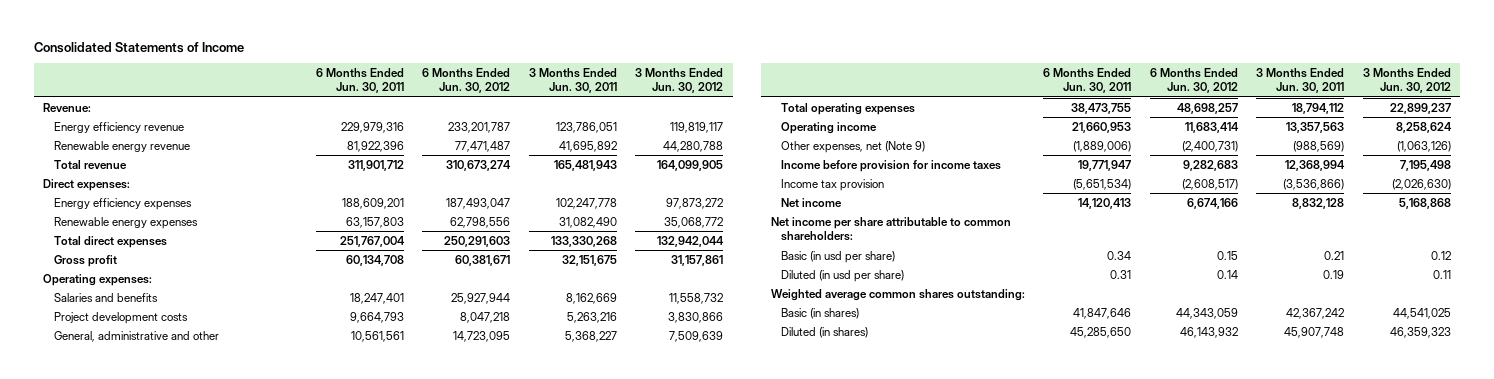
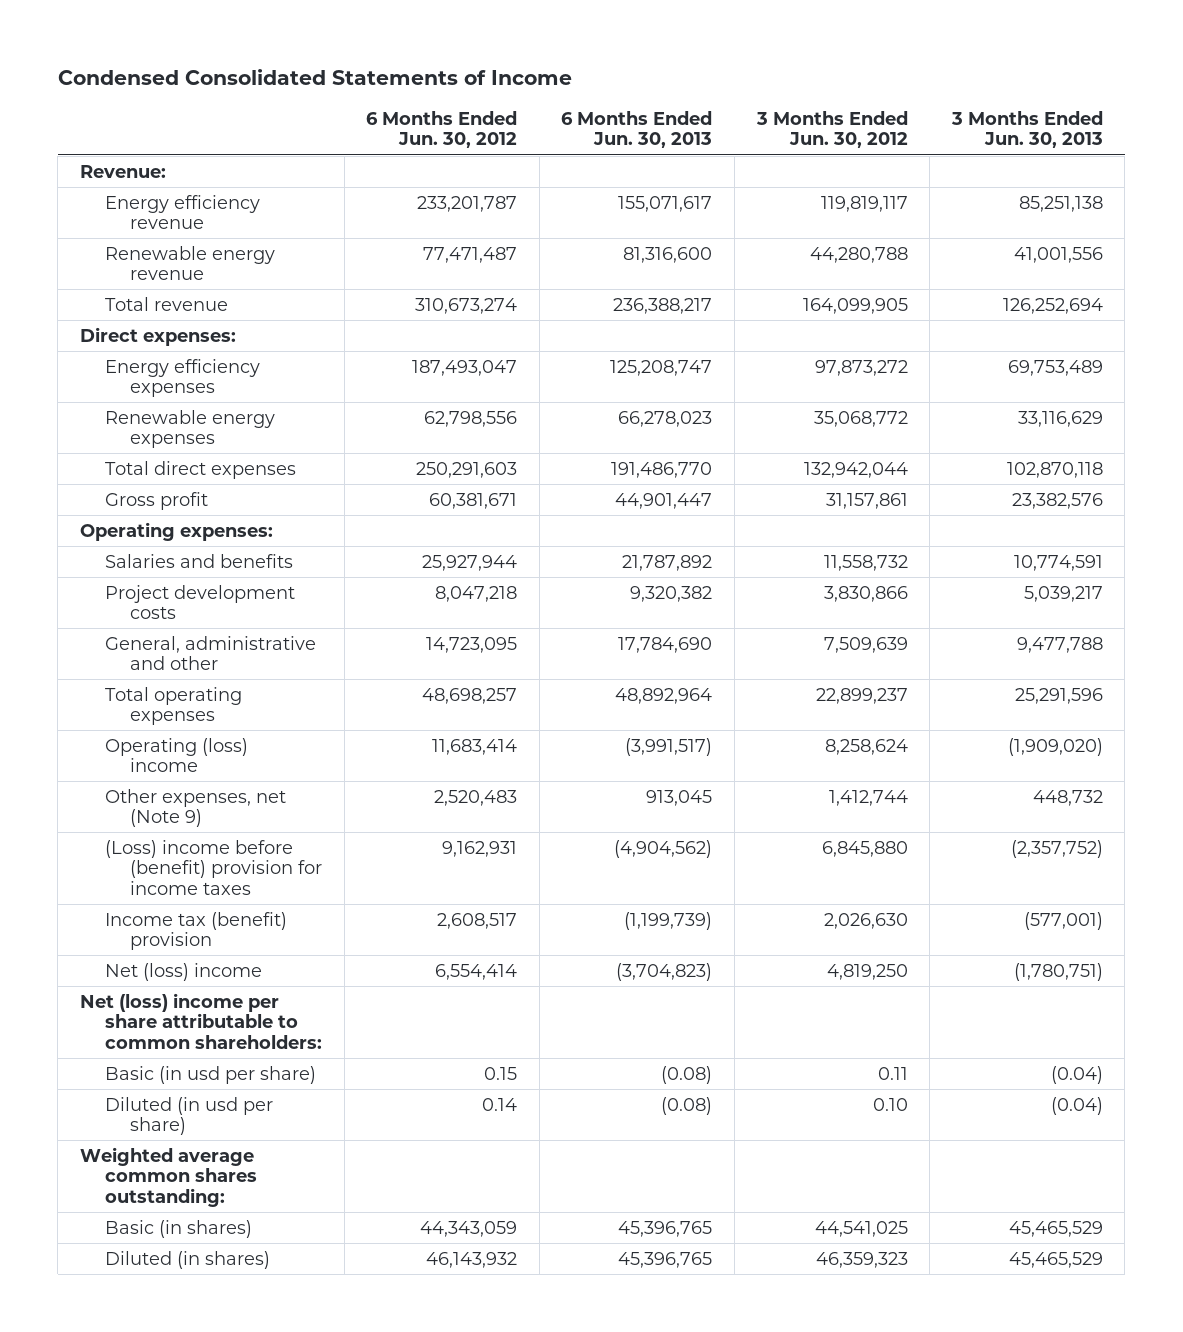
[33,41,244,53] Consolidated Statements of Income -> [57,69,572,86] Condensed Consolidated Statements of Income
[315,67,404,94] 6 Months Ended Jun. 30, 2011 -> none
[528,67,617,94] 3 Months Ended Jun. 30, 2011 -> none
none -> [561,110,713,149] 6 Months Ended Jun. 30, 2013
none -> [950,110,1103,149] 3 Months Ended Jun. 30, 2013
[781,121,878,134] Operating income -> [104,737,248,773] Operating (loss) income
[1181,140,1238,152] (2,400,731) -> [434,789,518,806] 2,520,483
[1396,140,1451,152] (1,063,126) -> [828,789,908,806] 1,412,744
[781,159,1002,172] Income before provision for income taxes -> [104,839,322,895] (Loss) income before (benefit) provision for income taxes
[1182,159,1238,171] 9,282,683 -> [442,840,518,857] 9,162,931
[1399,159,1451,171] 7,195,498 -> [821,840,908,857] 6,845,880
[781,178,885,191] Income tax provision -> [104,911,287,951] Income tax (benefit) provision
[1181,178,1238,190] (2,608,517) -> [437,912,518,929] 2,608,517
[1391,178,1451,190] (2,026,630) -> [823,912,908,929] 2,026,630
[781,197,843,207] Net income -> [104,962,262,981] Net (loss) income
[1186,197,1238,209] 6,674,166 -> [435,963,518,980] 6,554,414
[1398,197,1451,209] 5,168,868 -> [826,963,908,980] 4,819,250
[770,216,1011,242] Net income per share attributable to common shareholders: -> [79,992,322,1049] Net (loss) income per share attributable to common shareholders:
[1430,250,1451,260] 0.12 -> [877,1066,908,1080] 0.11
[1432,269,1451,279] 0.11 -> [872,1097,908,1111] 0.10

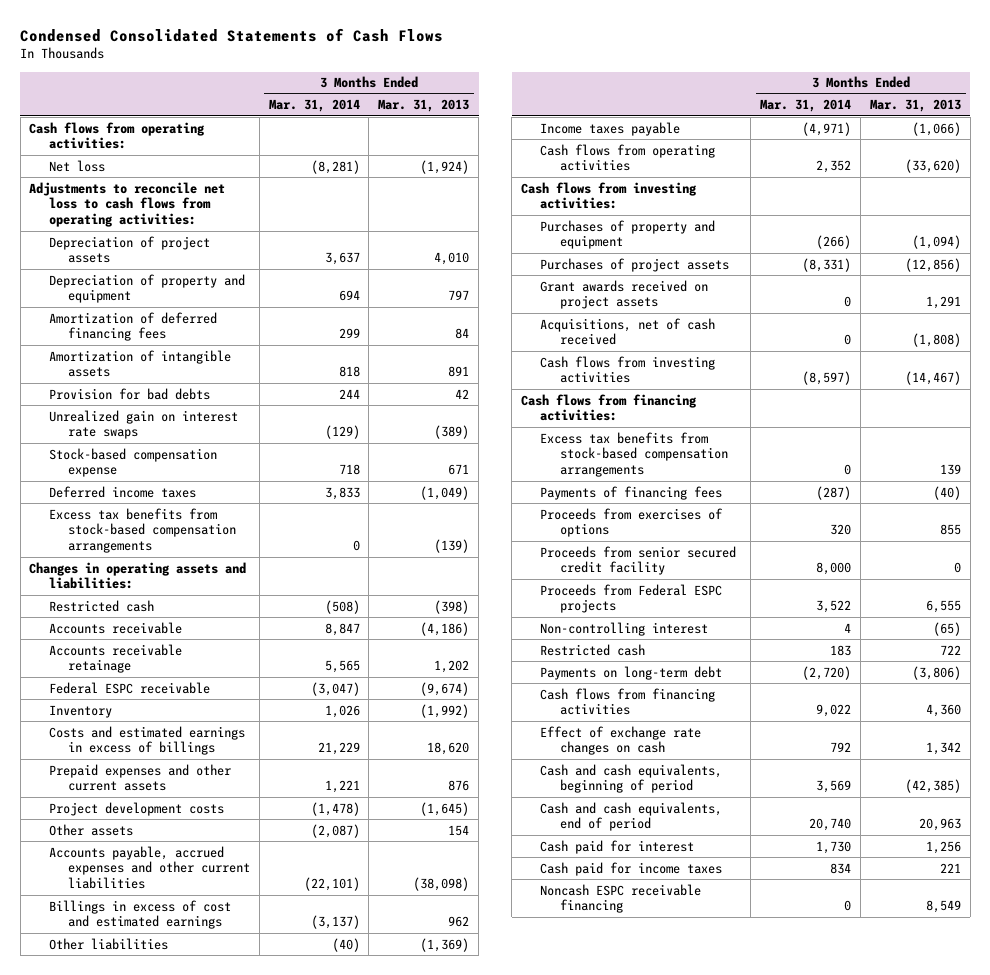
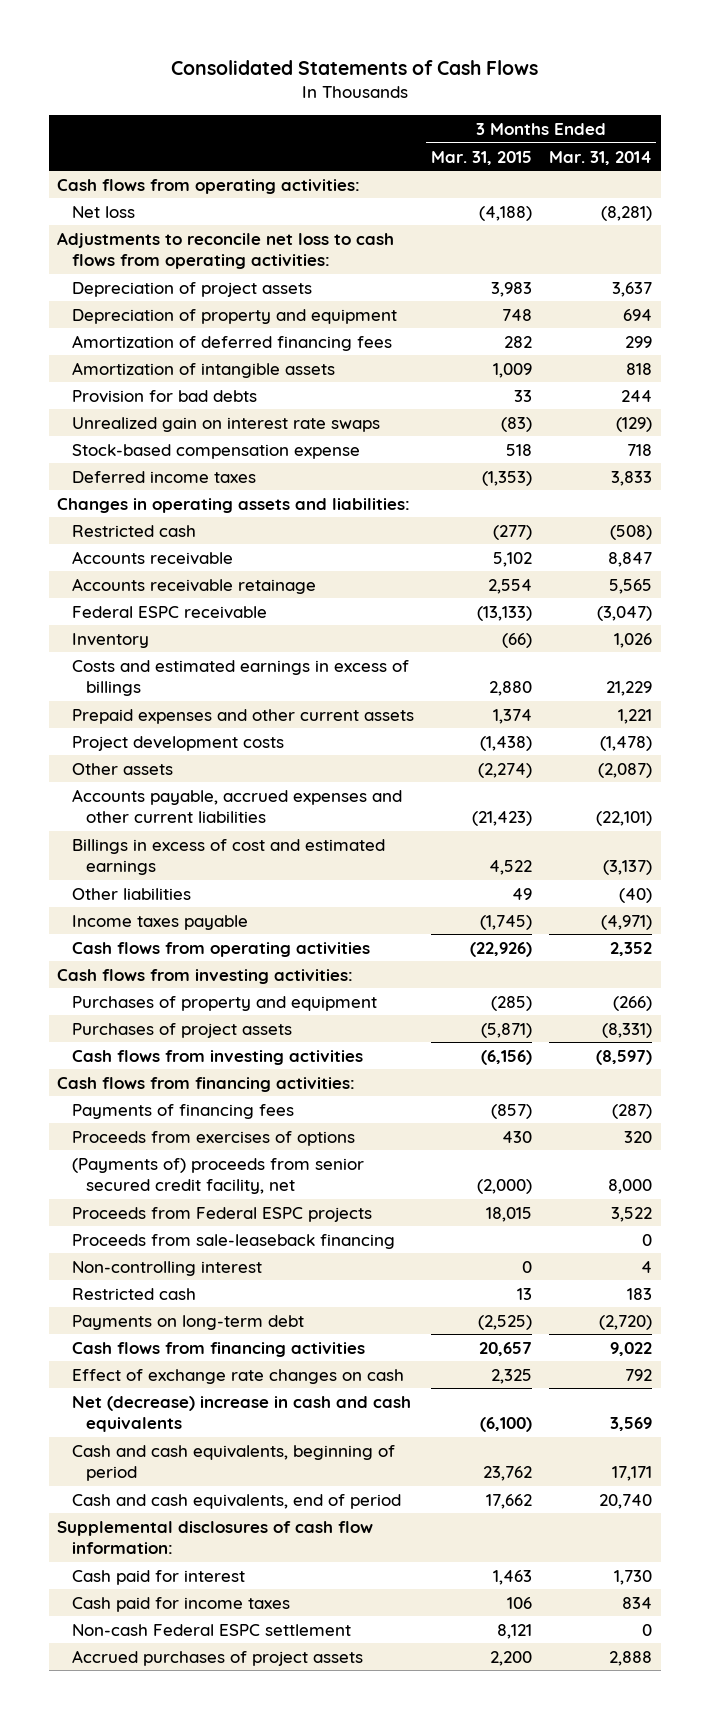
[20,27,444,42] Condensed Consolidated Statements of Cash Flows -> [170,60,538,76] Consolidated Statements of Cash Flows
[378,99,470,113] Mar. 31, 2013 -> none
none -> [430,150,532,165] Mar. 31, 2015
[48,507,236,554] Excess tax benefits from stock-based compensation arrangements -> none
[540,279,709,310] Grant awards received on project assets -> none
[540,317,716,346] Acquisitions, net of cash received -> none
[540,431,728,478] Excess tax benefits from stock-based compensation arrangements -> none
[540,545,737,576] Proceeds from senior secured credit facility -> [71,1157,364,1194] (Payments of) proceeds from senior secured credit facility, net
none -> [71,1233,395,1249] Proceeds from sale-leaseback financing
none -> [71,1395,411,1432] Net (decrease) increase in cash and cash equivalents
[816,780,852,794] 3,569 -> [611,1465,652,1481] 17,171
none -> [57,1520,374,1554] Supplemental disclosures of cash flow information:
[540,883,702,914] Noncash ESPC receivable financing -> [71,1623,351,1636] Non-cash Federal ESPC settlement
none -> [71,1649,363,1666] Accrued purchases of project assets

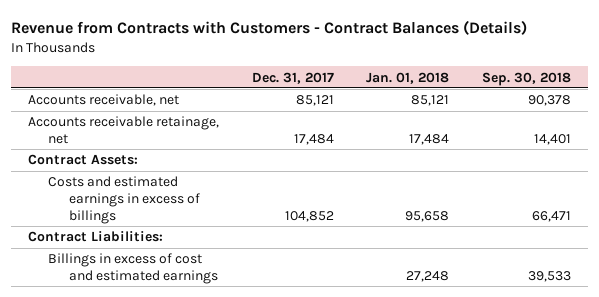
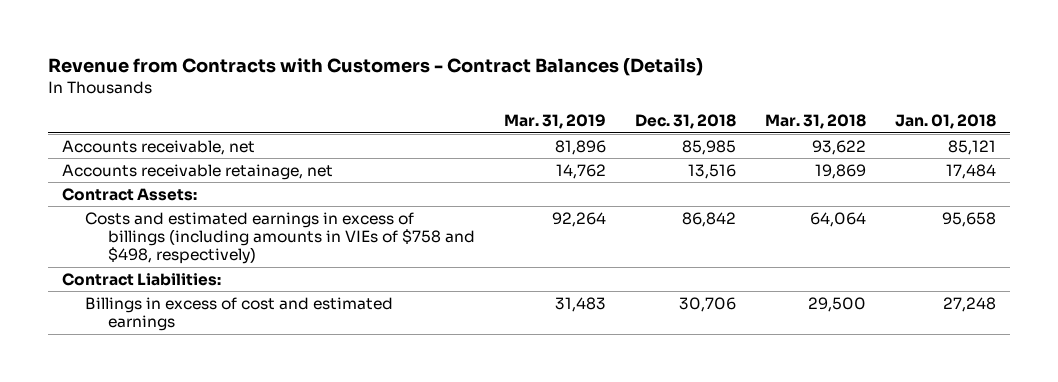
[251,71,334,84] Dec. 31, 2017 -> none
[482,71,572,86] Sep. 30, 2018 -> none
none -> [504,114,607,130] Mar. 31, 2019
none -> [635,114,737,130] Dec. 31, 2018
none -> [765,114,867,130] Mar. 31, 2018
[48,176,200,224] Costs and estimated earnings in excess of billings -> [85,211,476,265] Costs and estimated earnings in excess of billings (including amounts in VIEs of $758 and $498, respectively)

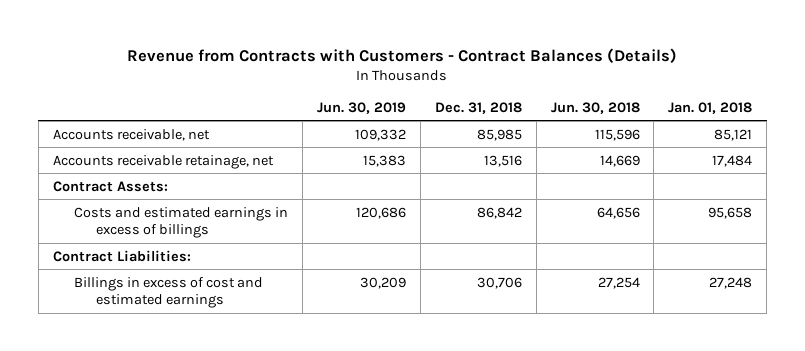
[504,114,607,130] Mar. 31, 2019 -> none
[765,114,867,130] Mar. 31, 2018 -> none
none -> [316,102,406,115] Jun. 30, 2019
none -> [550,102,640,115] Jun. 30, 2018
[85,211,476,265] Costs and estimated earnings in excess of billings (including amounts in VIEs of $758 and $498, respectively) -> [74,206,289,239] Costs and estimated earnings in excess of billings

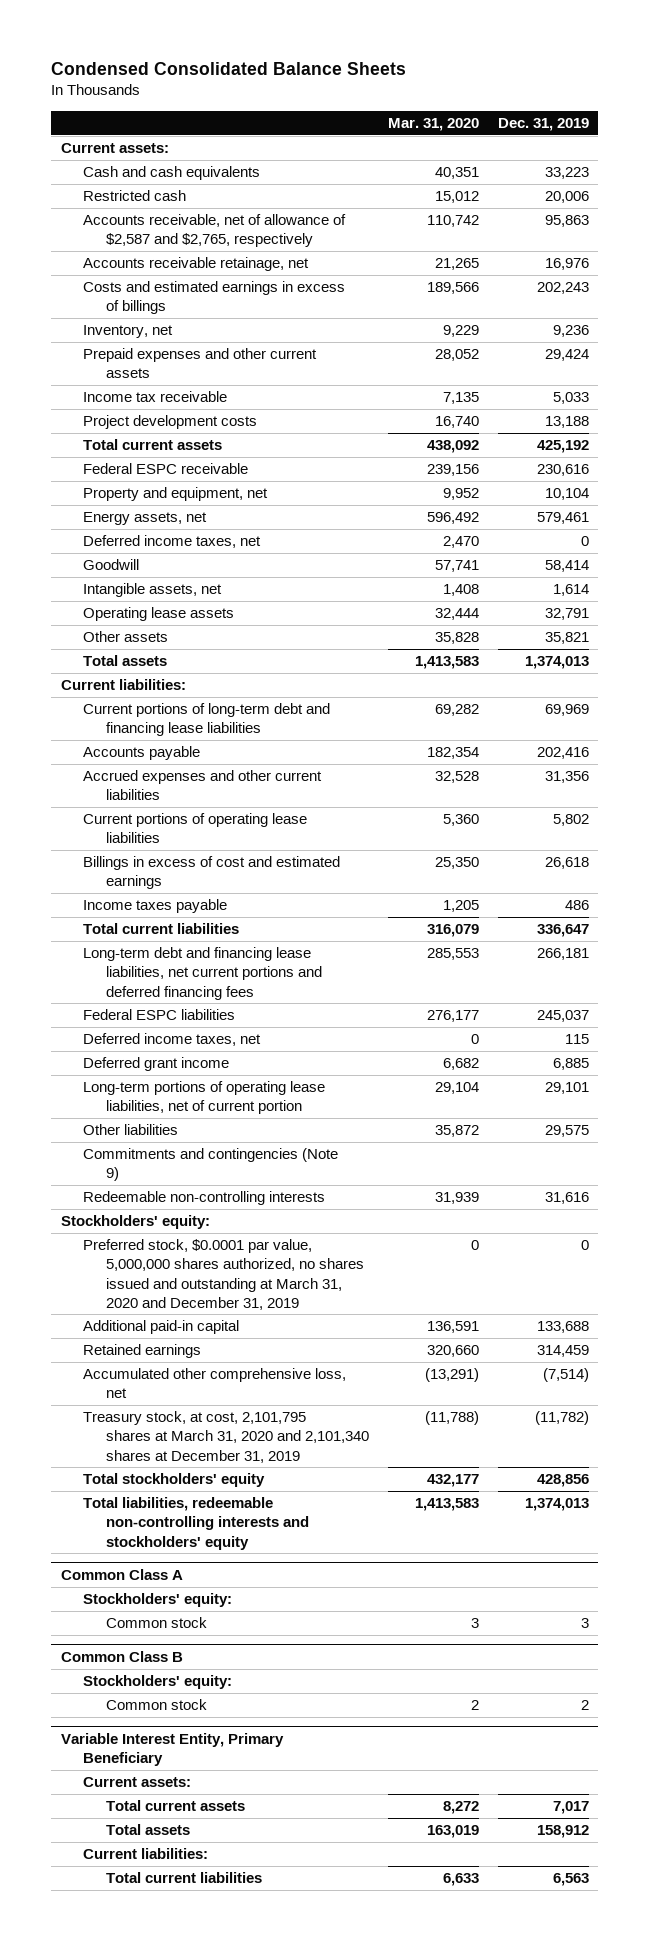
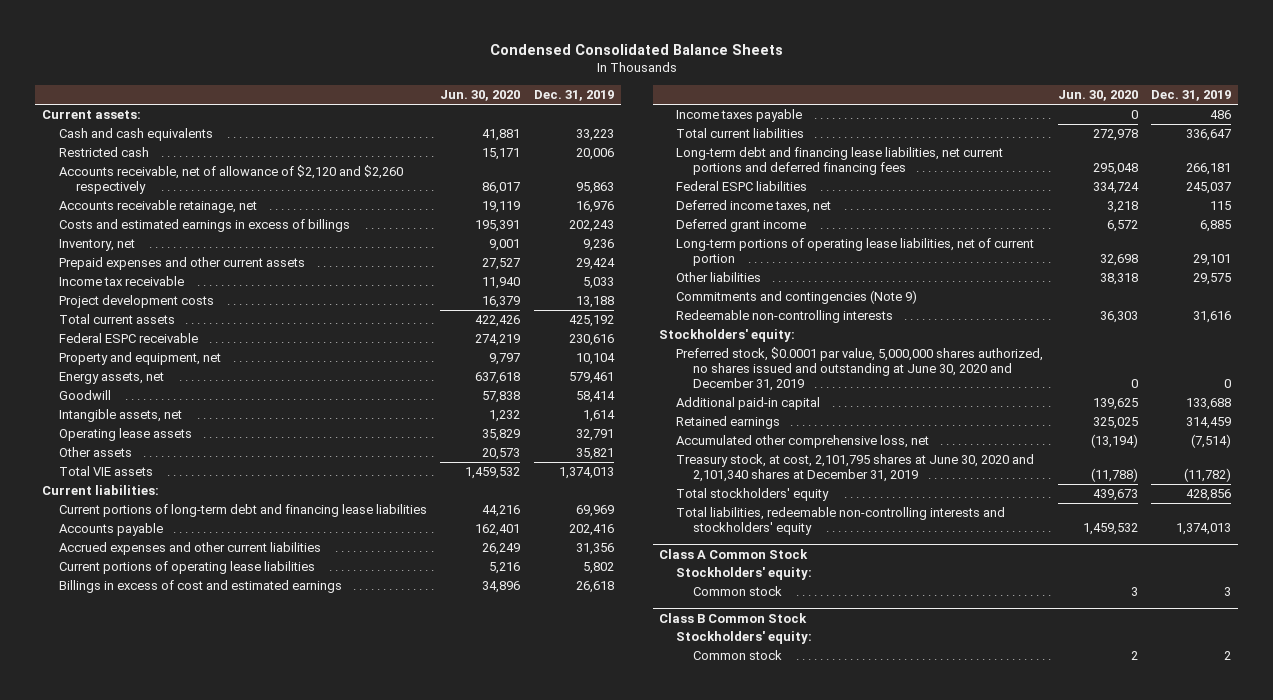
[387,117,479,131] Mar. 31, 2020 -> none
none -> [440,90,521,102] Jun. 30, 2020
[83,214,347,248] Accounts receivable, net of allowance of $2,587 and $2,765, respectively -> [58,165,403,195] Accounts receivable, net of allowance of $2,120 and $2,260 respectively
[83,535,262,549] Deferred income taxes, net -> none
[83,655,168,667] Total assets -> [58,466,153,477] Total VIE assets
[83,1239,364,1310] Preferred stock, $0.0001 par value, 5,000,000 shares authorized, no shares issued and outstanding at March 31, 2020 and December 31, 2019 -> [676,347,1044,392] Preferred stock, $0.0001 par value, 5,000,000 shares authorized, no shares issued and outstanding at June 30, 2020 and December 31, 2019
[83,1411,369,1463] Treasury stock, at cost, 2,101,795 shares at March 31, 2020 and 2,101,340 shares at December 31, 2019 -> [676,454,1035,483] Treasury stock, at cost, 2,101,795 shares at June 30, 2020 and 2,101,340 shares at December 31, 2019
[60,1568,183,1580] Common Class A -> [659,548,809,559] Class A Common Stock
[60,1650,183,1662] Common Class B -> [659,612,808,623] Class B Common Stock
[60,1732,284,1766] Variable Interest Entity, Primary Beneficiary -> none
[83,1777,192,1788] Current assets: -> none
[105,1800,245,1812] Total current assets -> none
[105,1824,190,1836] Total assets -> none
[83,1848,209,1860] Current liabilities: -> none
[105,1872,262,1884] Total current liabilities -> none

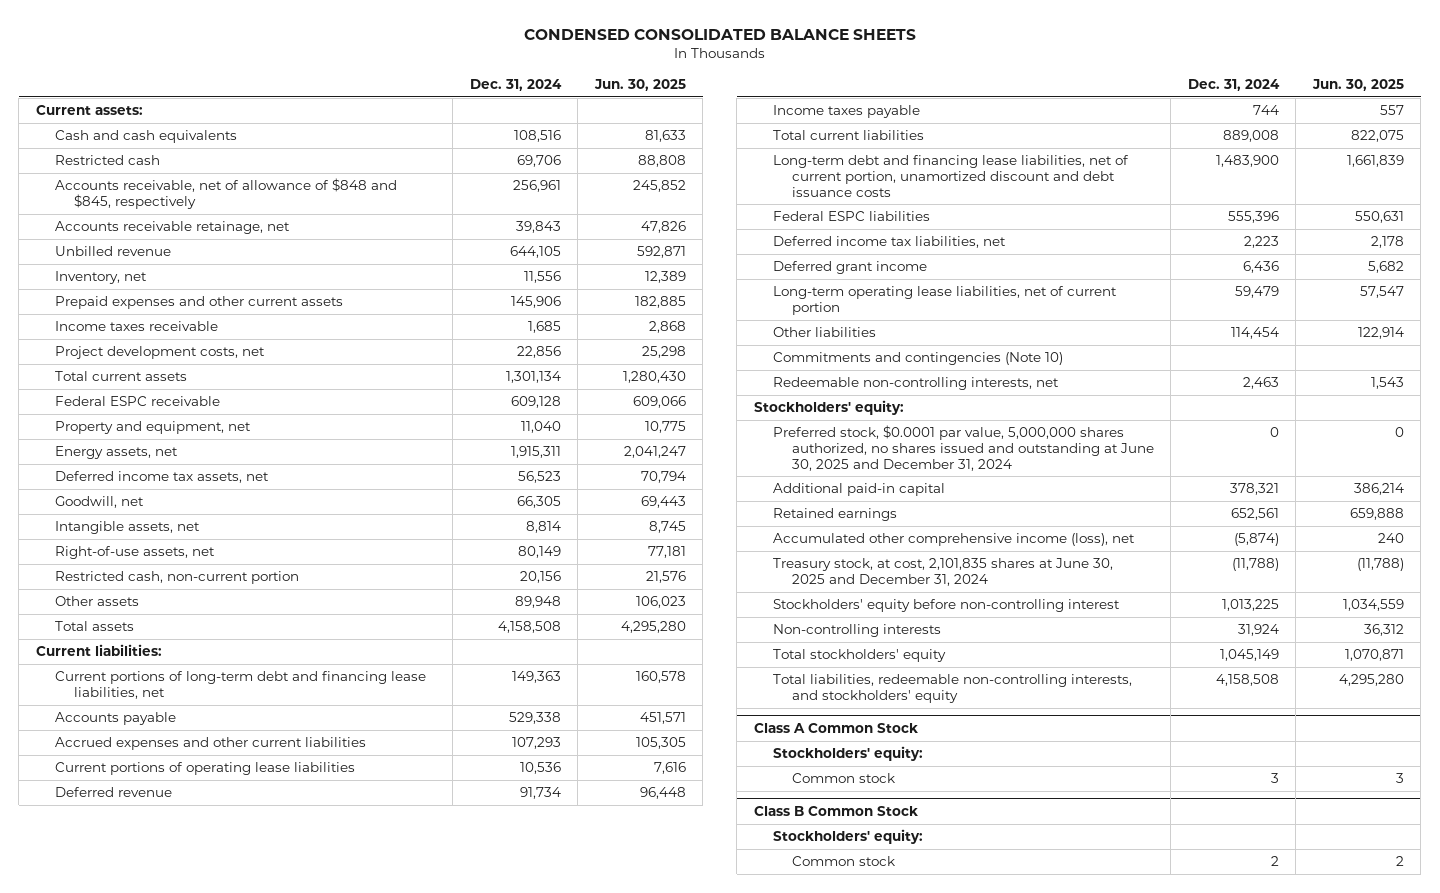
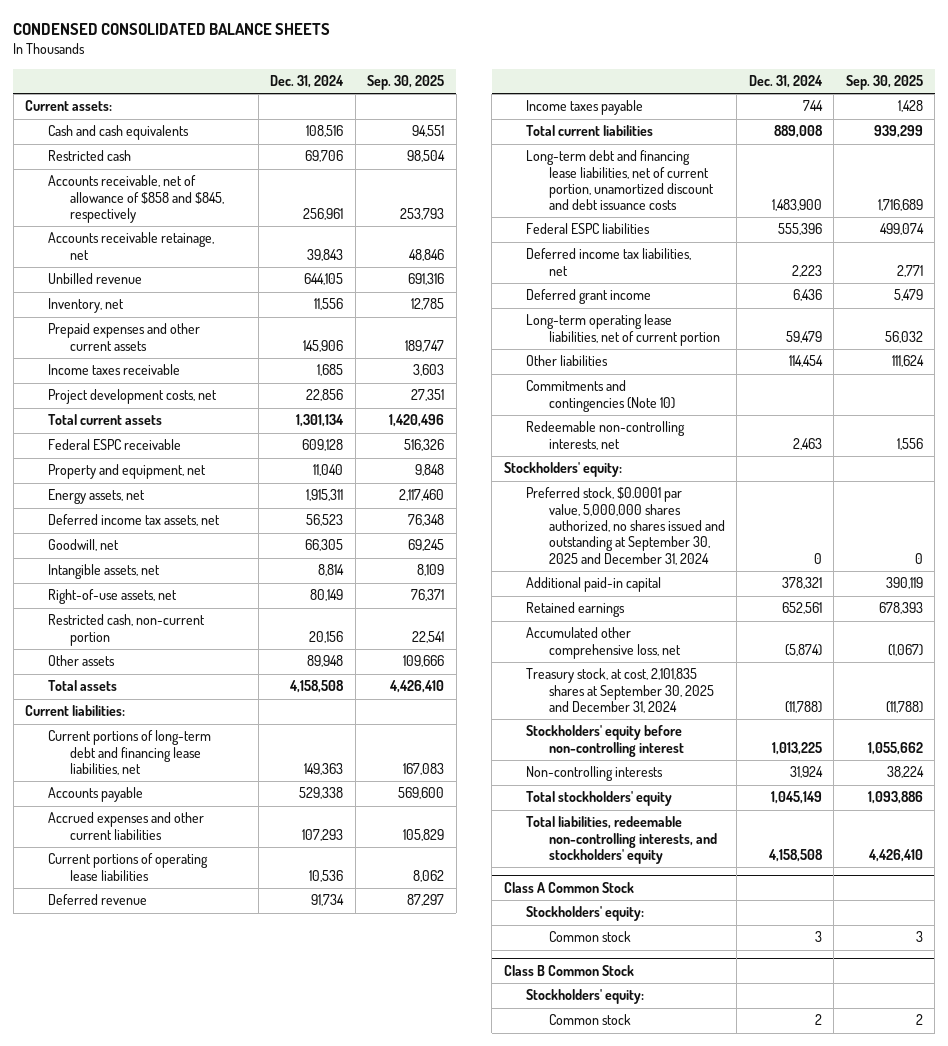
[593,79,686,92] Jun. 30, 2025 -> none
none -> [367,75,445,91] Sep. 30, 2025
[54,178,397,209] Accounts receivable, net of allowance of $848 and $845, respectively -> [47,175,225,224] Accounts receivable, net of allowance of $858 and $845, respectively
[772,425,1154,471] Preferred stock, $0.0001 par value, 5,000,000 shares authorized, no shares issued and outstanding at June 30, 2025 and December 31, 2024 -> [526,487,725,565] Preferred stock, $0.0001 par value, 5,000,000 shares authorized, no shares issued and outstanding at September 30, 2025 and December 31, 2024
[772,533,1135,547] Accumulated other comprehensive income (loss), net -> [526,627,681,659] Accumulated other comprehensive loss, net
[772,558,1113,586] Treasury stock, at cost, 2,101,835 shares at June 30, 2025 and December 31, 2024 -> [526,668,714,714] Treasury stock, at cost, 2,101,835 shares at September 30, 2025 and December 31, 2024

